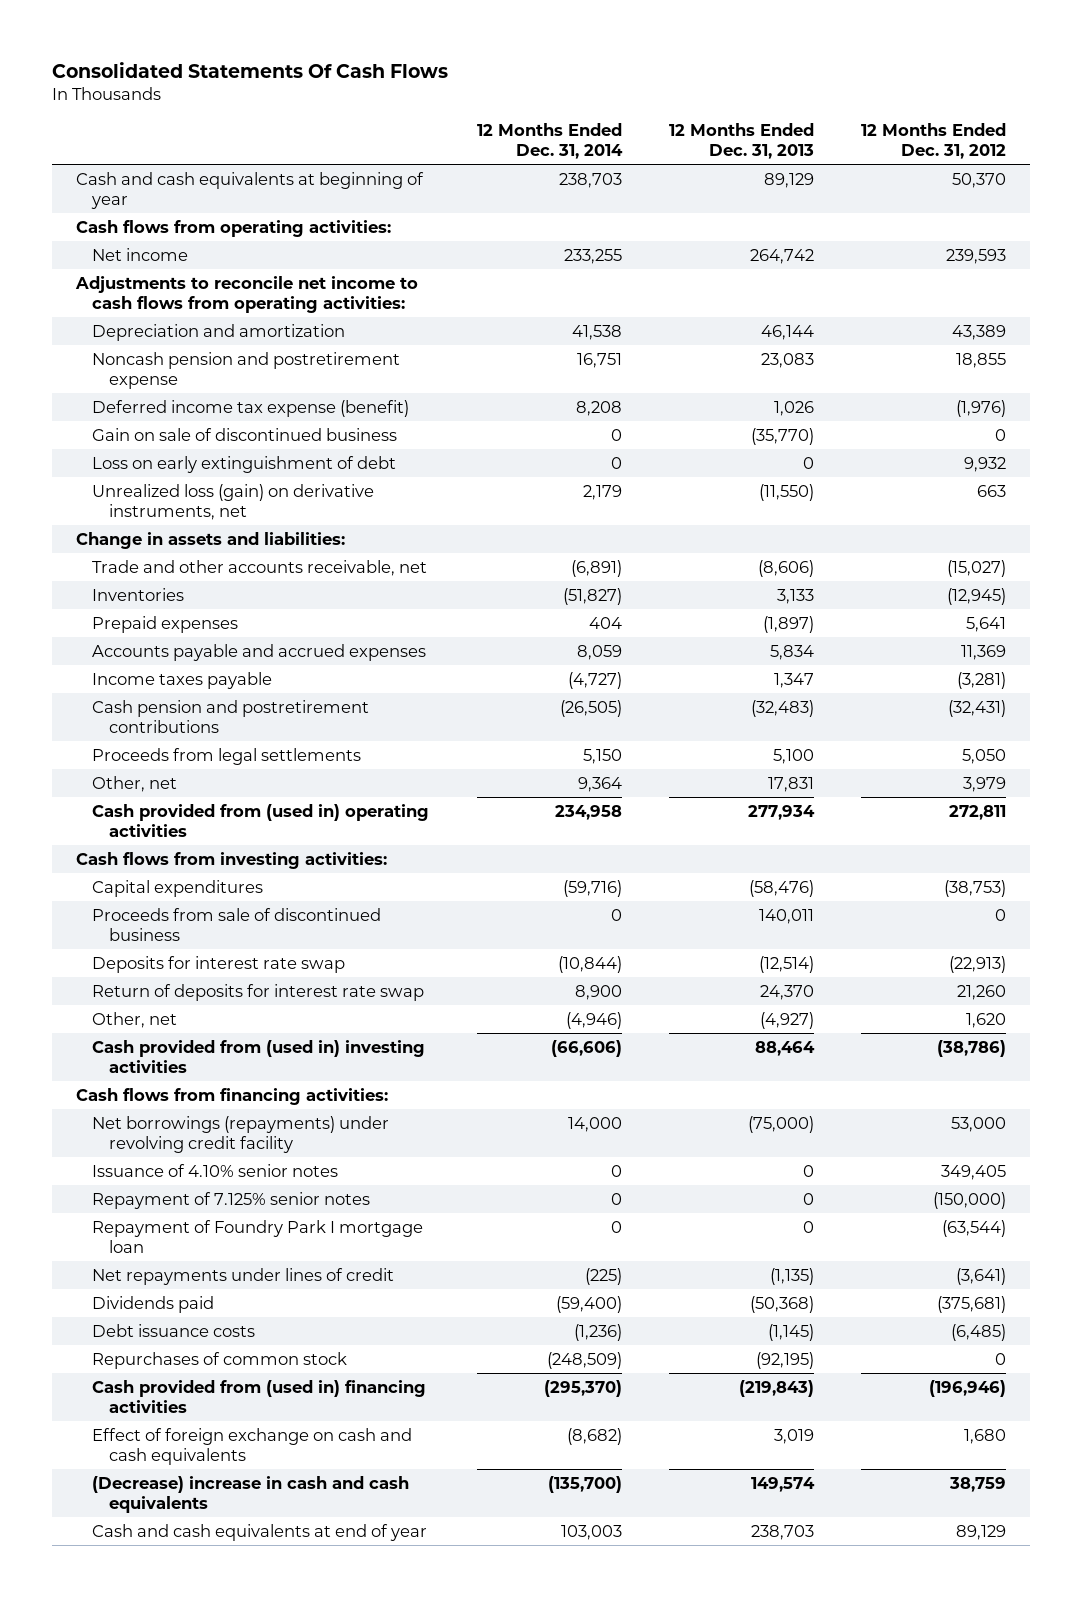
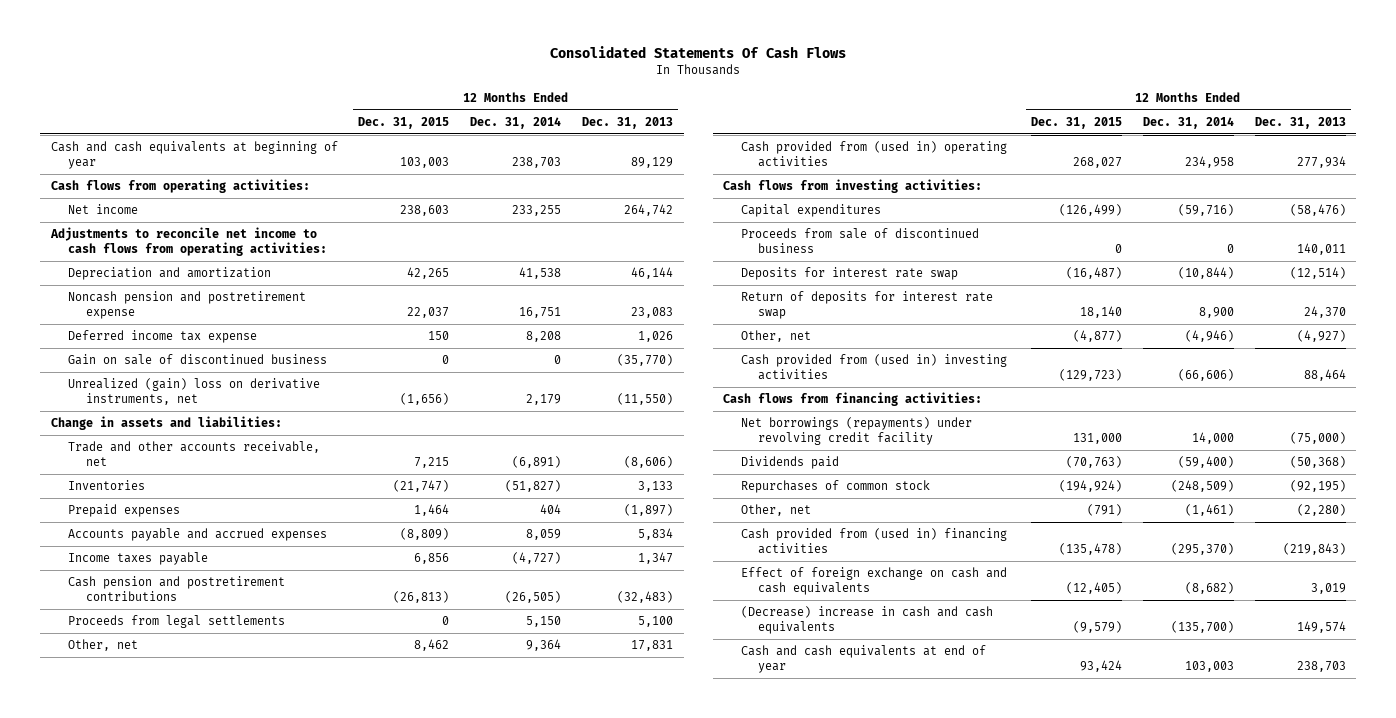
[861,123,1007,160] 12 Months Ended Dec. 31, 2012 -> none
none -> [358,116,450,129] Dec. 31, 2015
[92,399,410,417] Deferred income tax expense (benefit) -> [68,330,258,344] Deferred income tax expense
[92,455,397,473] Loss on early extinguishment of debt -> none
[92,483,375,520] Unrealized loss (gain) on derivative instruments, net -> [68,378,321,406] Unrealized (gain) loss on derivative instruments, net
[92,1163,339,1177] Issuance of 4.10% senior notes -> none
[92,1191,371,1209] Repayment of 7.125% senior notes -> none
[92,1219,424,1253] Repayment of Foundry Park I mortgage loan -> none
[92,1267,395,1285] Net repayments under lines of credit -> none
[92,1323,256,1337] Debt issuance costs -> none
none -> [740,504,811,517] Other, net

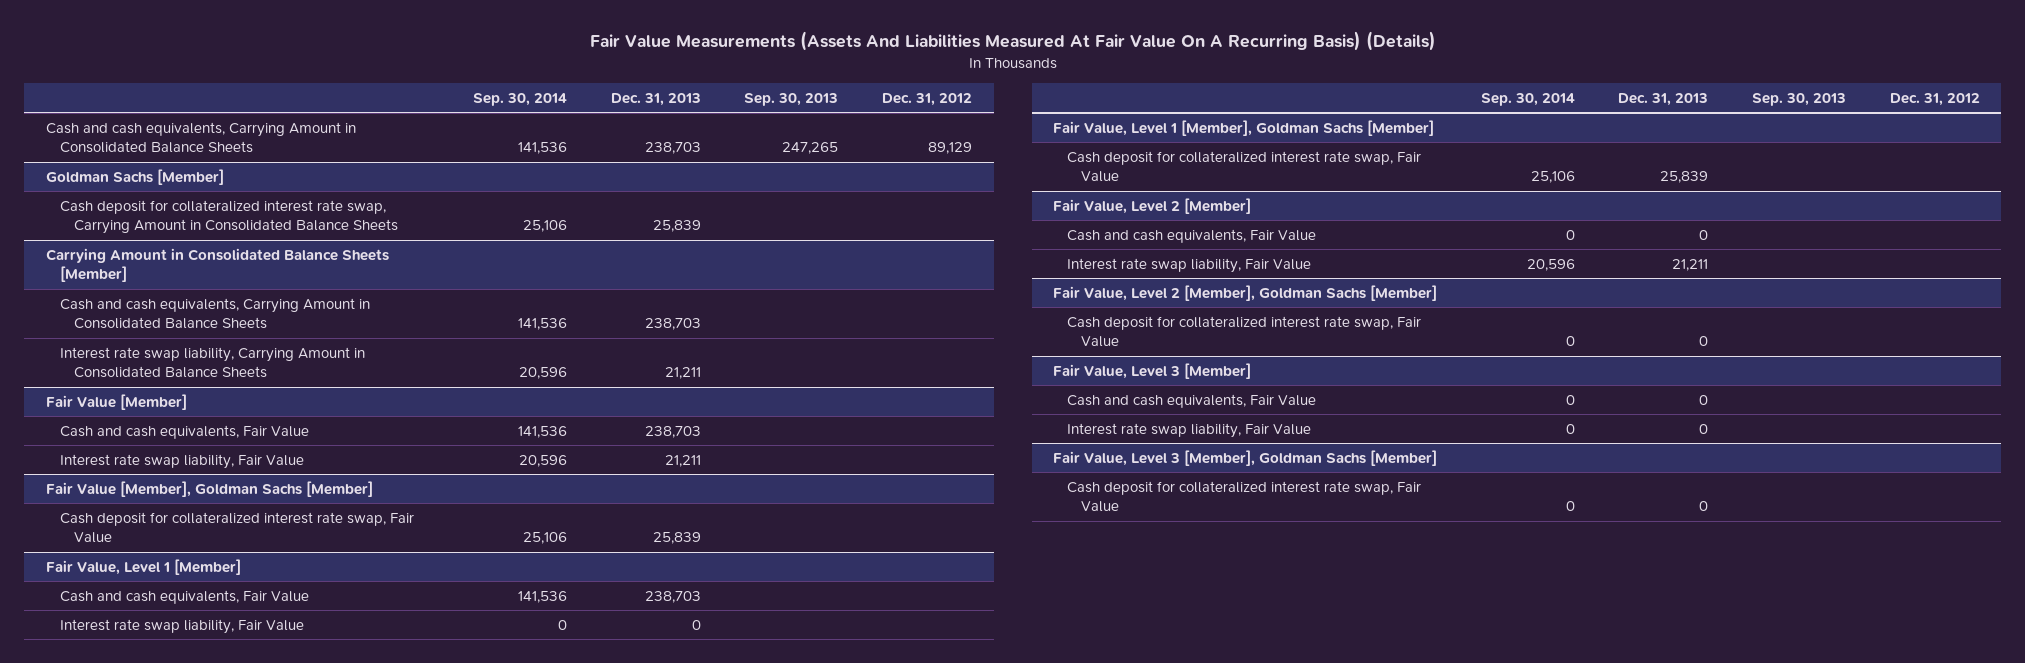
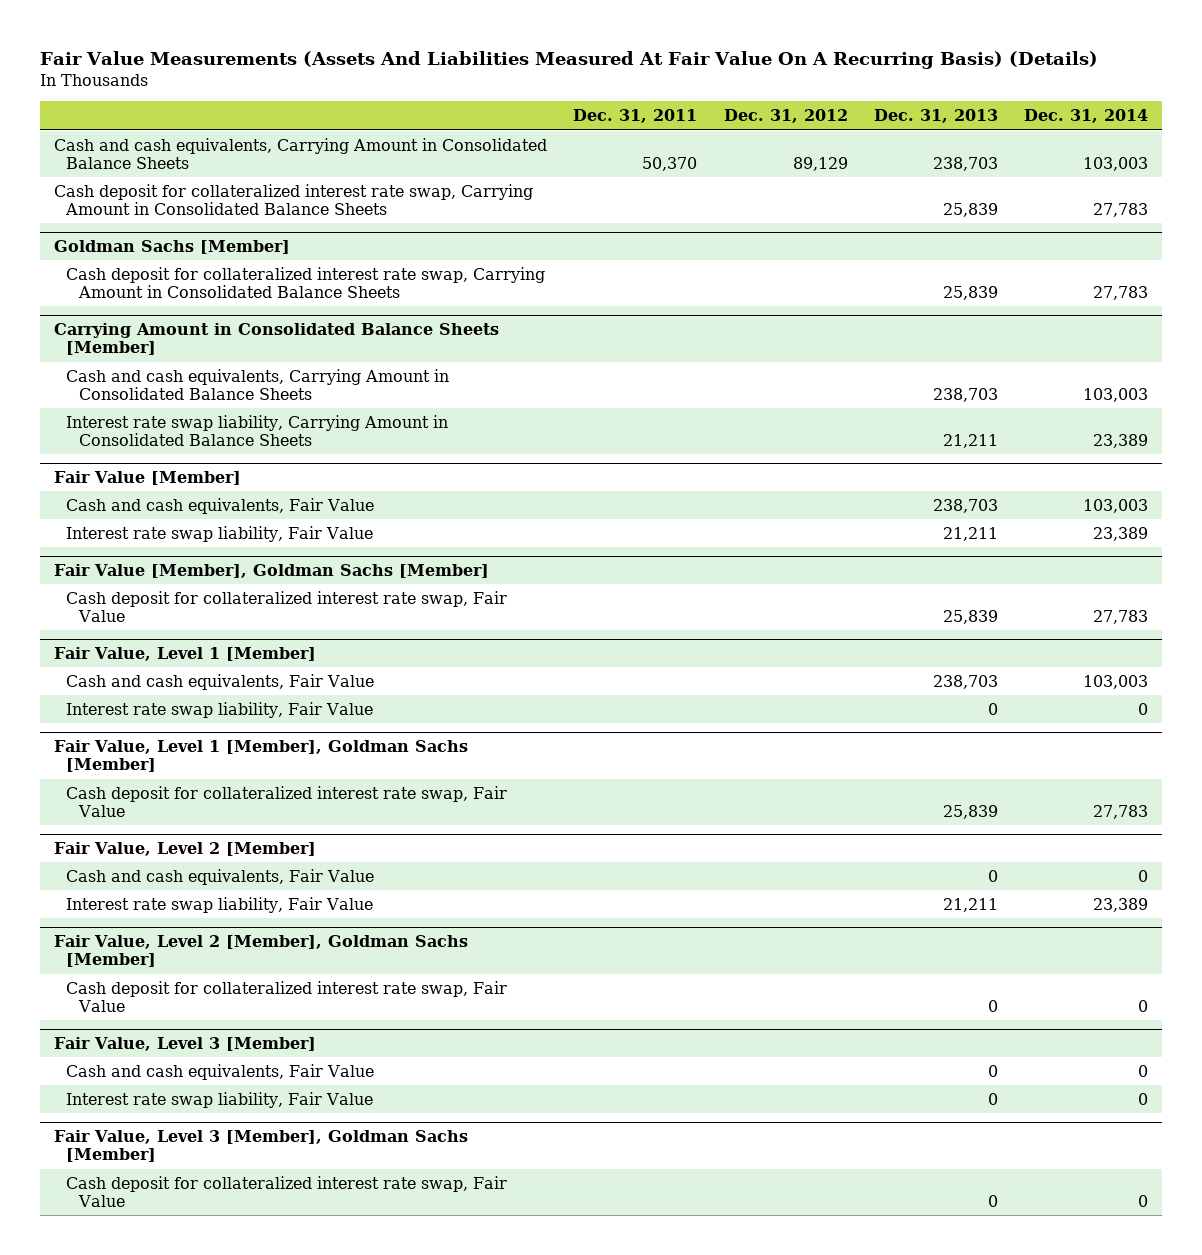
[473,92,568,106] Sep. 30, 2014 -> none
[744,92,839,106] Sep. 30, 2013 -> none
none -> [573,109,698,124] Dec. 31, 2011
none -> [1024,109,1149,124] Dec. 31, 2014
none -> [53,183,533,215] Cash deposit for collateralized interest rate swap, Carrying Amount in Consolidated Balance Sheets

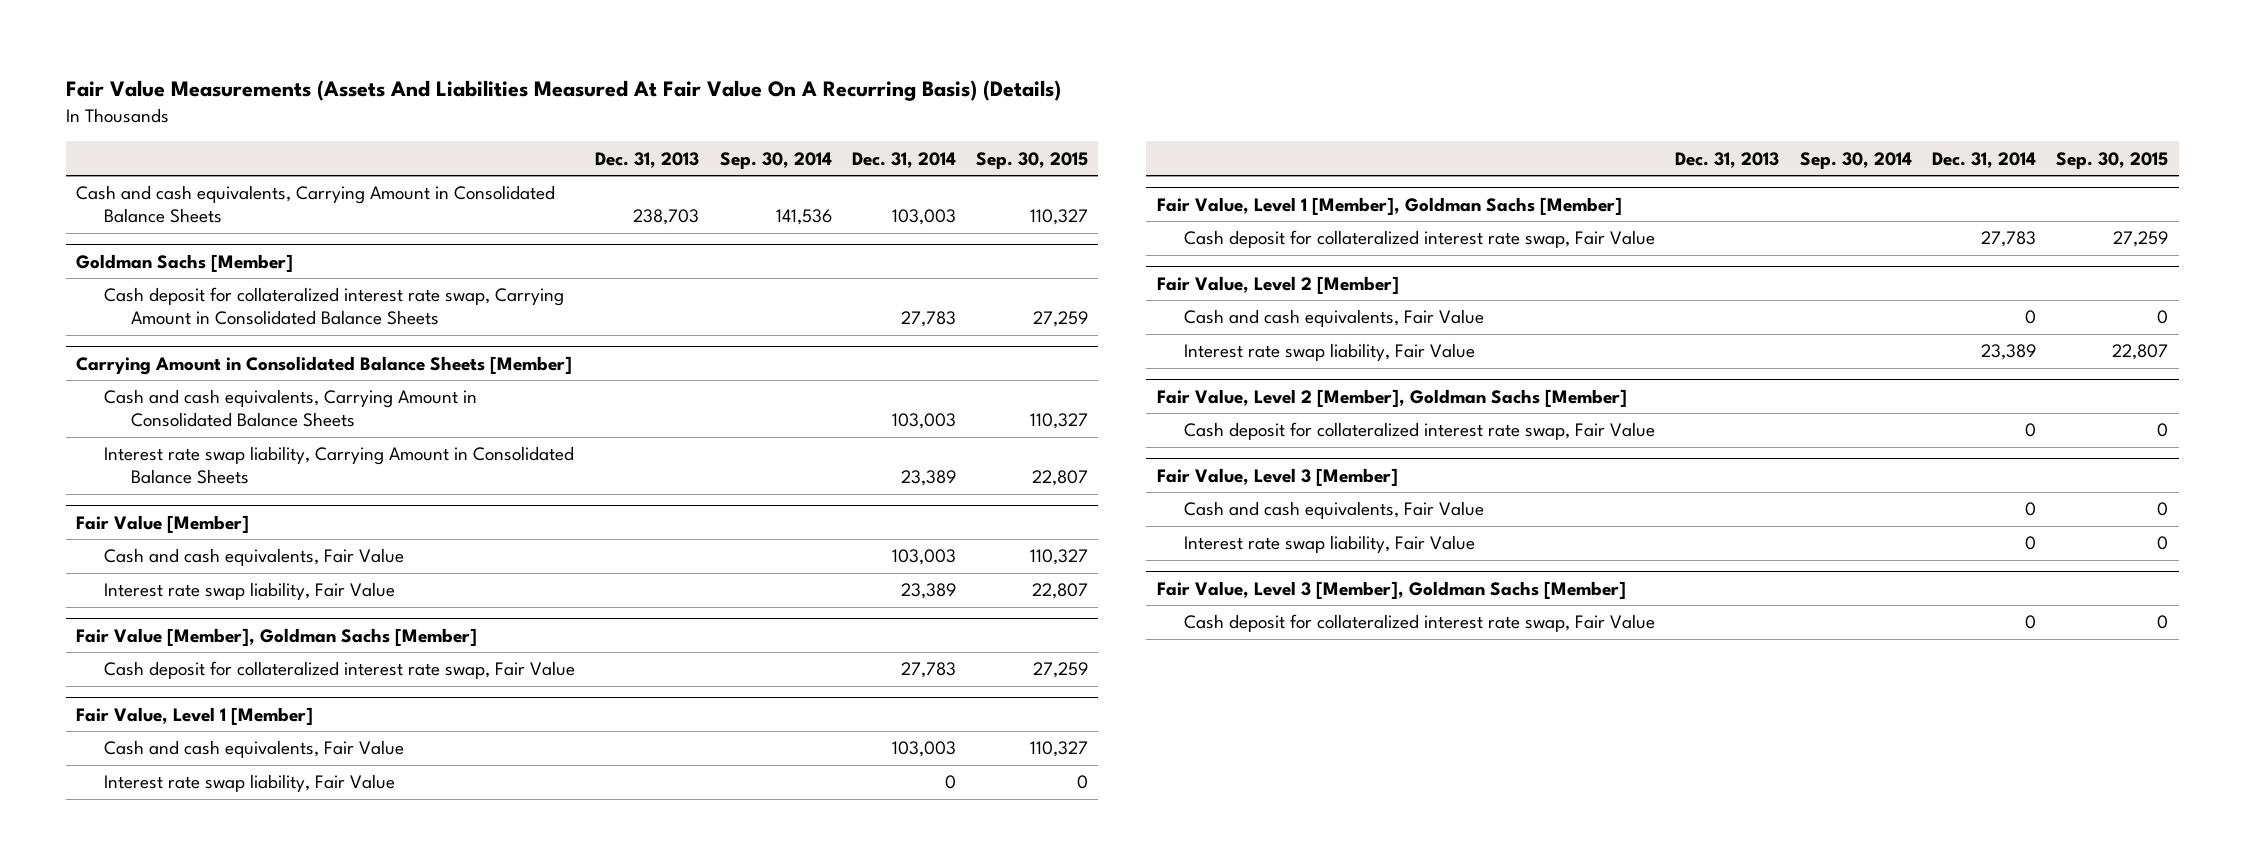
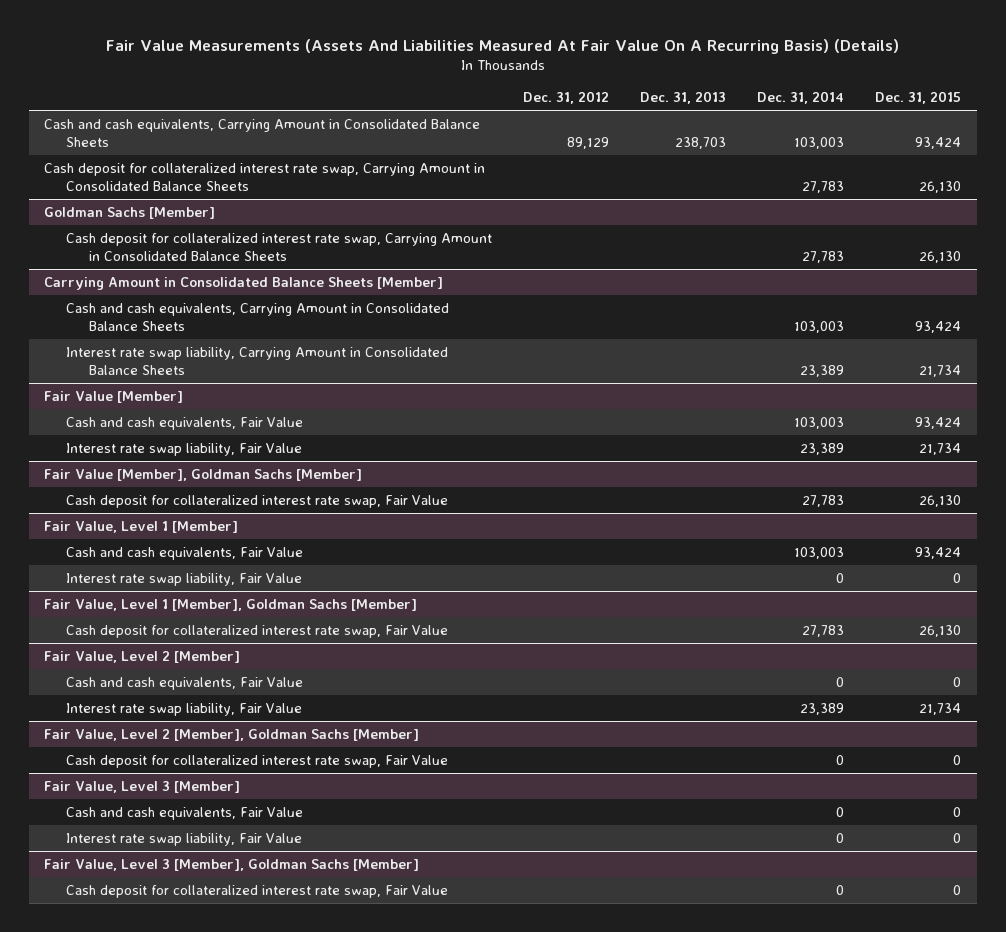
[719,151,832,169] Sep. 30, 2014 -> none
[976,151,1089,169] Sep. 30, 2015 -> none
none -> [523,91,610,105] Dec. 31, 2012
none -> [875,91,962,105] Dec. 31, 2015
none -> [44,162,486,192] Cash deposit for collateralized interest rate swap, Carrying Amount in Consolidated Balance Sheets

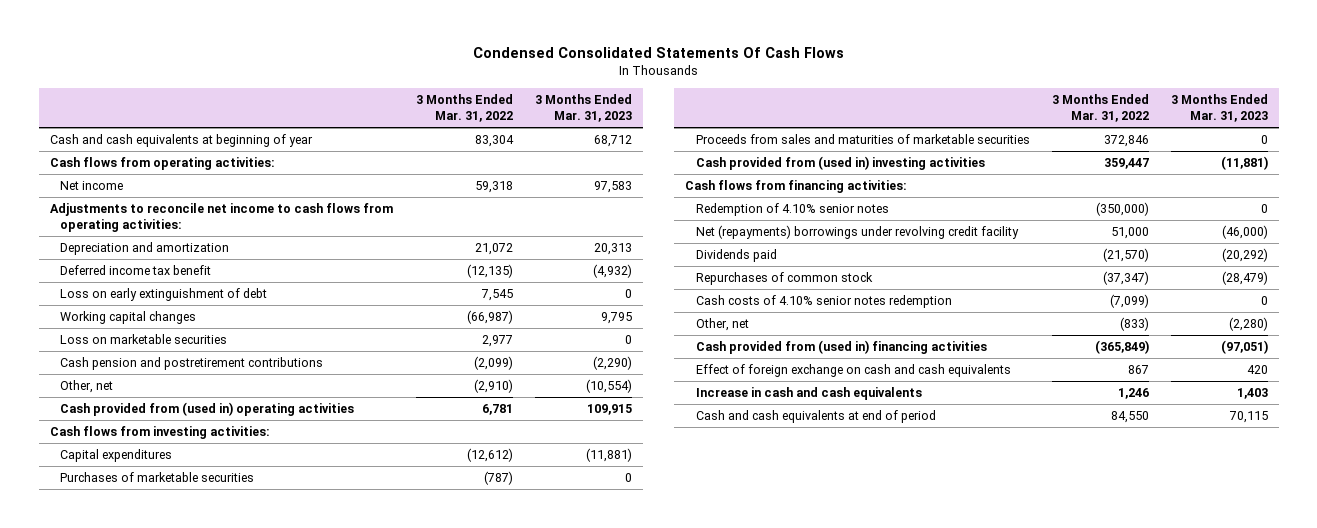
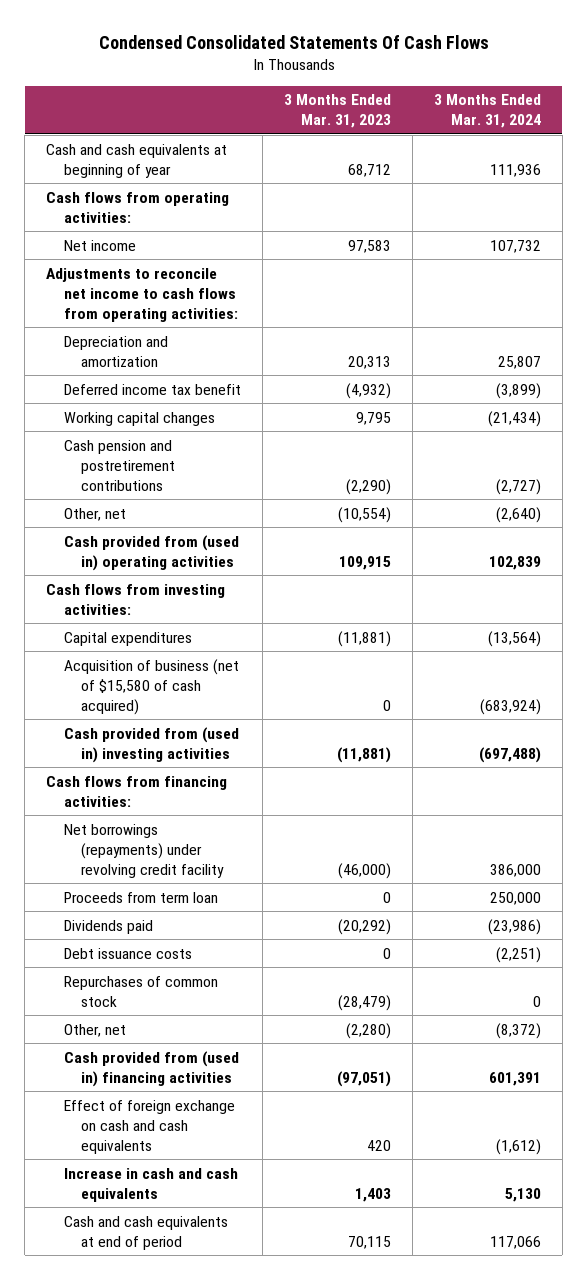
[416,93,514,123] 3 Months Ended Mar. 31, 2022 -> none
none -> [433,94,541,129] 3 Months Ended Mar. 31, 2024
[60,287,268,301] Loss on early extinguishment of debt -> none
[60,333,228,344] Loss on marketable securities -> none
[60,471,255,482] Purchases of marketable securities -> none
[696,133,1031,144] Proceeds from sales and maturities of marketable securities -> none
none -> [63,658,239,715] Acquisition of business (net of $15,580 of cash acquired)
[696,202,890,216] Redemption of 4.10% senior notes -> none
[696,224,1020,239] Net (repayments) borrowings under revolving credit facility -> [63,823,225,878] Net borrowings (repayments) under revolving credit facility
none -> [63,891,218,903] Proceeds from term loan
none -> [63,947,192,959] Debt issuance costs
[696,294,953,308] Cash costs of 4.10% senior notes redemption -> none

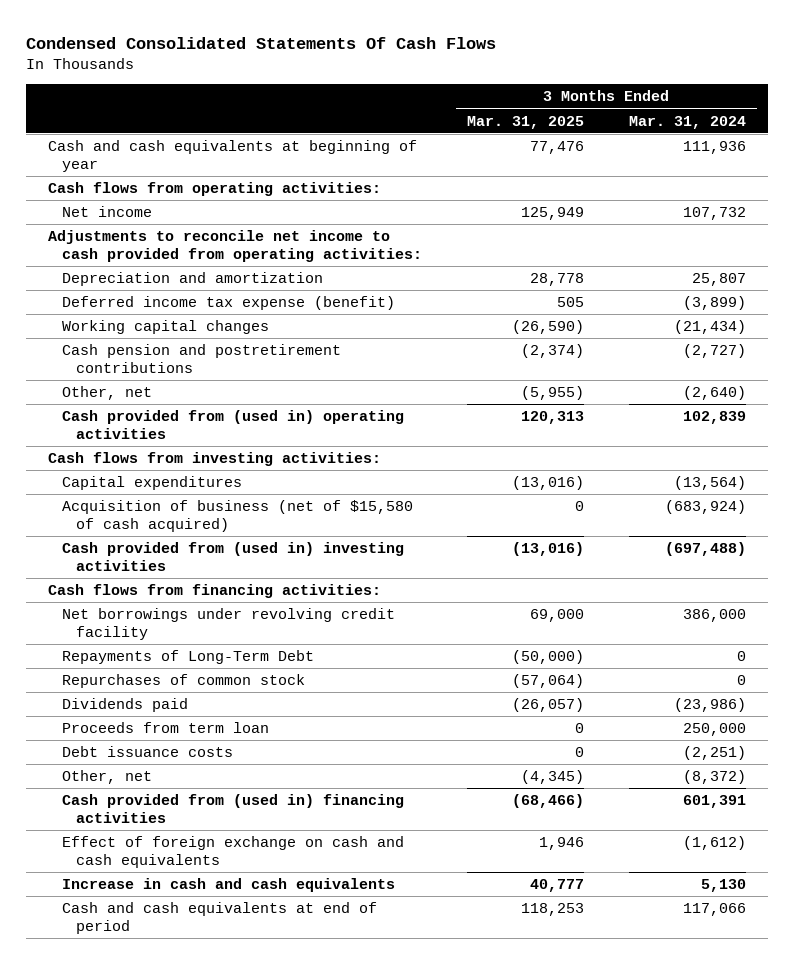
[283,94,391,129] 3 Months Ended Mar. 31, 2023 -> none
none -> [466,115,584,129] Mar. 31, 2025
[46,267,238,322] Adjustments to reconcile net income to cash flows from operating activities: -> [48,230,423,262] Adjustments to reconcile net income to cash provided from operating activities:
[63,383,241,395] Deferred income tax benefit -> [62,296,396,311] Deferred income tax expense (benefit)
[63,823,225,878] Net borrowings (repayments) under revolving credit facility -> [62,608,396,640] Net borrowings under revolving credit facility
none -> [62,650,315,665] Repayments of Long-Term Debt
[63,975,218,1007] Repurchases of common stock -> [62,674,306,689] Repurchases of common stock
[63,891,218,903] Proceeds from term loan -> [62,722,270,734] Proceeds from term loan

